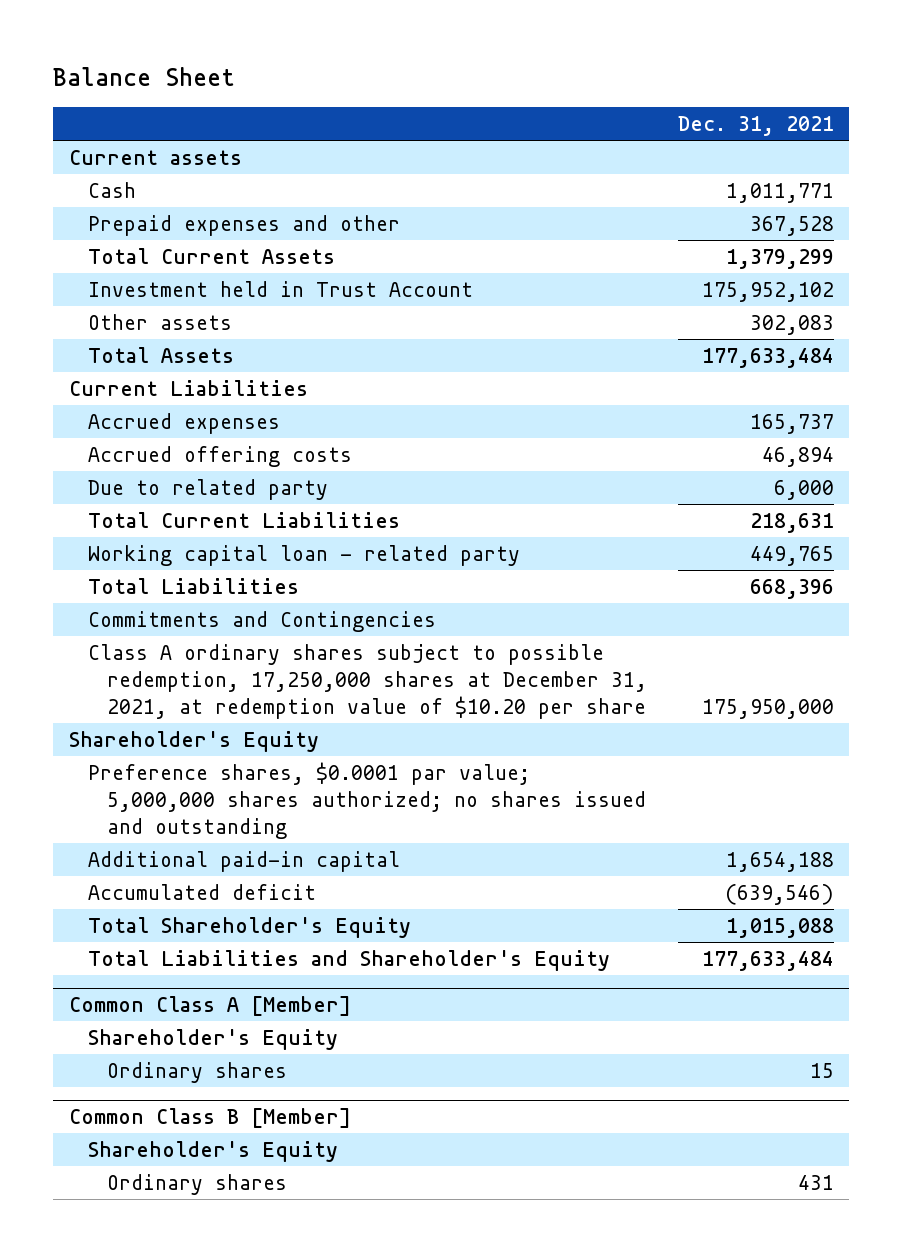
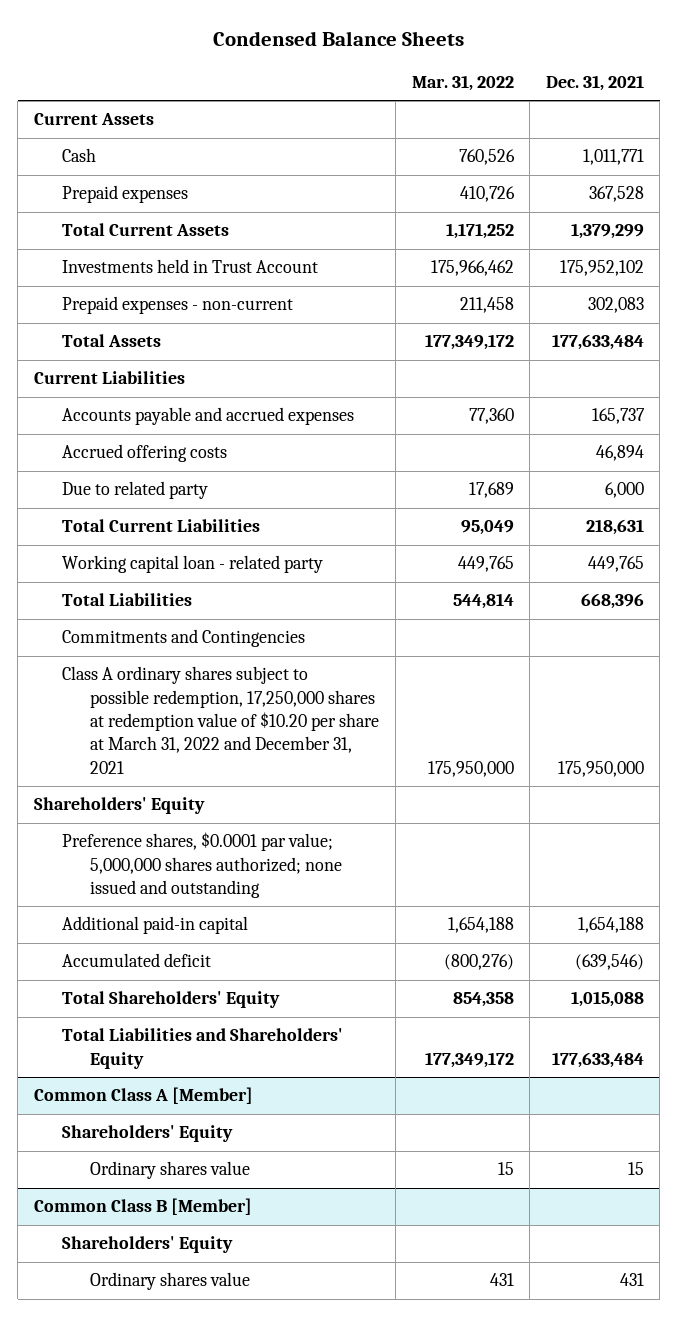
[53,67,236,87] Balance Sheet -> [212,30,464,46] Condensed Balance Sheets
none -> [411,75,514,92] Mar. 31, 2022
[68,149,242,165] Current assets -> [33,113,154,126] Current Assets
[88,214,401,236] Prepaid expenses and other -> [62,185,189,204] Prepaid expenses
[88,280,474,297] Investment held in Trust Account -> [62,259,319,274] Investments held in Trust Account
[88,313,233,330] Other assets -> [62,296,294,315] Prepaid expenses - non-current
[88,412,281,434] Accrued expenses -> [62,407,355,426] Accounts payable and accrued expenses
[88,643,648,720] Class A ordinary shares subject to possible redemption, 17,250,000 shares at December 31, 2021, at redemption value of $10.20 per share -> [62,666,380,774] Class A ordinary shares subject to possible redemption, 17,250,000 shares at redemption value of $10.20 per share at March 31, 2022 and December 31, 2021
[68,730,319,752] Shareholder's Equity -> [33,797,205,815] Shareholders' Equity
[88,761,647,840] Preference shares, $0.0001 par value; 5,000,000 shares authorized; no shares issued and outstanding -> [62,832,343,899] Preference shares, $0.0001 par value; 5,000,000 shares authorized; none issued and outstanding
[88,916,412,938] Total Shareholder's Equity -> [62,991,281,1009] Total Shareholders' Equity
[88,949,611,971] Total Liabilities and Shareholder's Equity -> [62,1028,344,1069] Total Liabilities and Shareholders' Equity
[88,1028,339,1050] Shareholder's Equity -> [62,1125,234,1143] Shareholders' Equity
[107,1061,288,1083] Ordinary shares -> [90,1161,251,1180] Ordinary shares value
[88,1140,339,1162] Shareholder's Equity -> [62,1236,234,1254] Shareholders' Equity
[107,1173,288,1195] Ordinary shares -> [90,1272,251,1291] Ordinary shares value

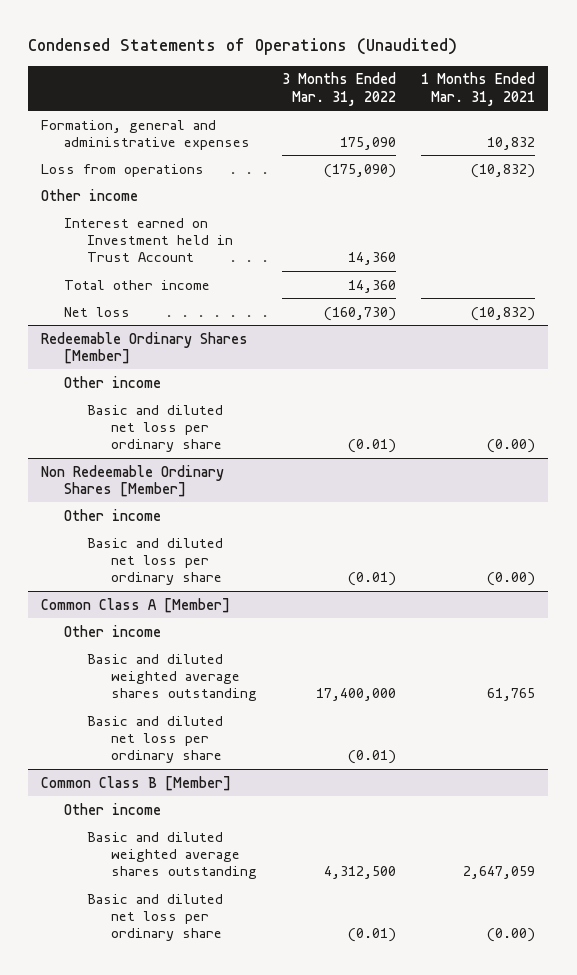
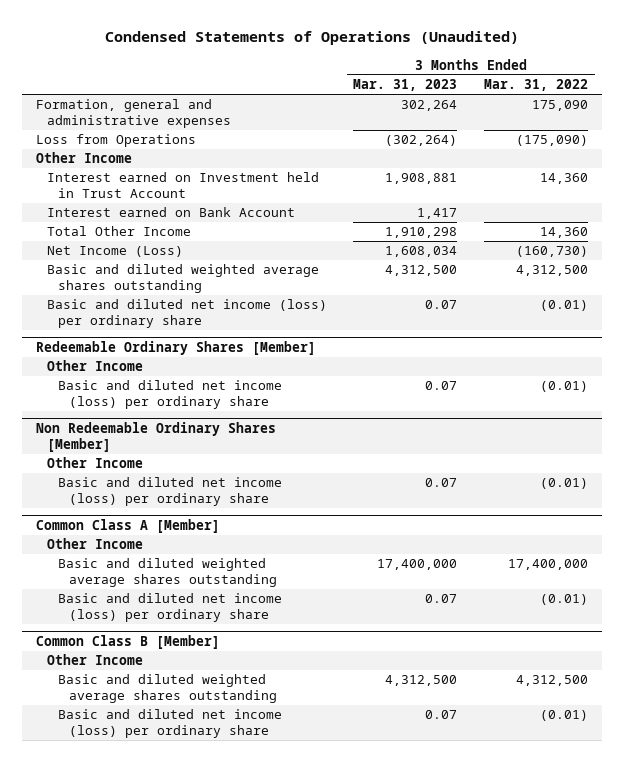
[421,72,536,106] 1 Months Ended Mar. 31, 2021 -> none
none -> [353,79,458,92] Mar. 31, 2023
[41,163,205,177] Loss from operations -> [35,134,196,148] Loss from Operations
[41,188,139,201] Other income -> [35,152,132,164] Other Income
none -> [46,207,295,218] Interest earned on Bank Account
[64,279,211,290] Total other income -> [46,226,191,237] Total Other Income
[64,306,131,317] Net loss -> [46,246,183,258] Net Income (Loss)
none -> [46,264,319,294] Basic and diluted weighted average shares outstanding
none -> [46,299,327,329] Basic and diluted net income (loss) per ordinary share
[64,375,162,388] Other income -> [46,360,143,372] Other Income
[87,404,224,453] Basic and diluted net loss per ordinary share -> [57,380,282,410] Basic and diluted net income (loss) per ordinary share
[64,508,162,521] Other income -> [46,457,143,469] Other Income
[87,537,224,586] Basic and diluted net loss per ordinary share -> [57,477,282,507] Basic and diluted net income (loss) per ordinary share
[64,624,162,637] Other income -> [46,538,143,550] Other Income
[87,715,224,764] Basic and diluted net loss per ordinary share -> [57,593,282,623] Basic and diluted net income (loss) per ordinary share
[64,802,162,815] Other income -> [46,654,143,666] Other Income
[87,893,224,942] Basic and diluted net loss per ordinary share -> [57,709,282,739] Basic and diluted net income (loss) per ordinary share

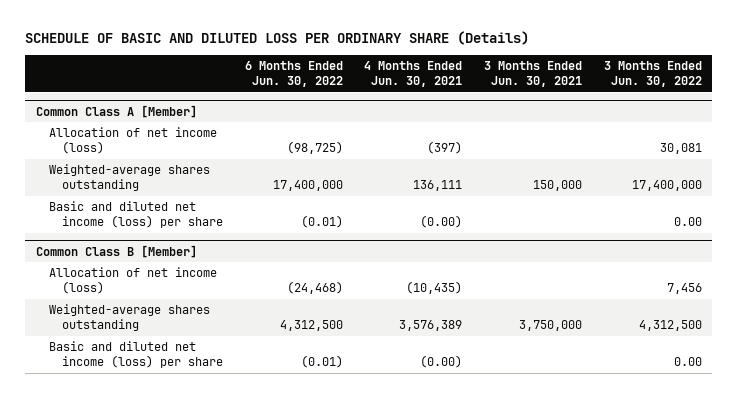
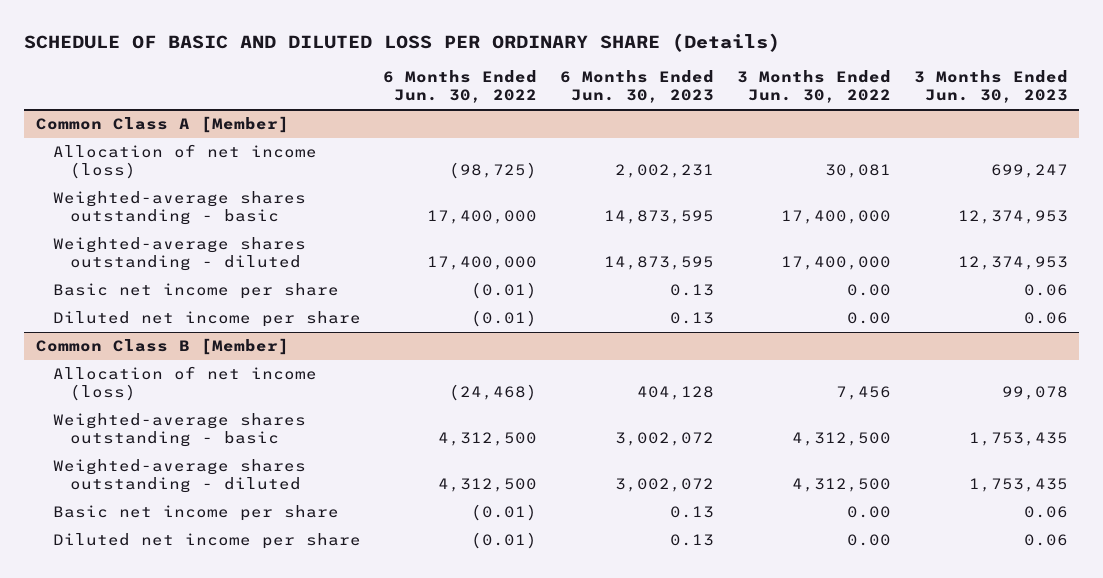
[364,60,463,88] 4 Months Ended Jun. 30, 2021 -> none
[483,60,582,88] 3 Months Ended Jun. 30, 2021 -> none
none -> [560,70,715,104] 6 Months Ended Jun. 30, 2023
none -> [913,70,1068,104] 3 Months Ended Jun. 30, 2023
[48,164,210,192] Weighted-average shares outstanding -> [52,191,306,226] Weighted-average shares outstanding - basic
none -> [52,237,306,272] Weighted-average shares outstanding - diluted
[48,201,223,229] Basic and diluted net income (loss) per share -> [52,283,339,300] Basic net income per share
none -> [52,311,361,328] Diluted net income per share
[48,304,210,332] Weighted-average shares outstanding -> [52,413,306,448] Weighted-average shares outstanding - basic
none -> [52,459,306,494] Weighted-average shares outstanding - diluted
[48,341,223,369] Basic and diluted net income (loss) per share -> [52,505,339,522] Basic net income per share
none -> [52,533,361,550] Diluted net income per share

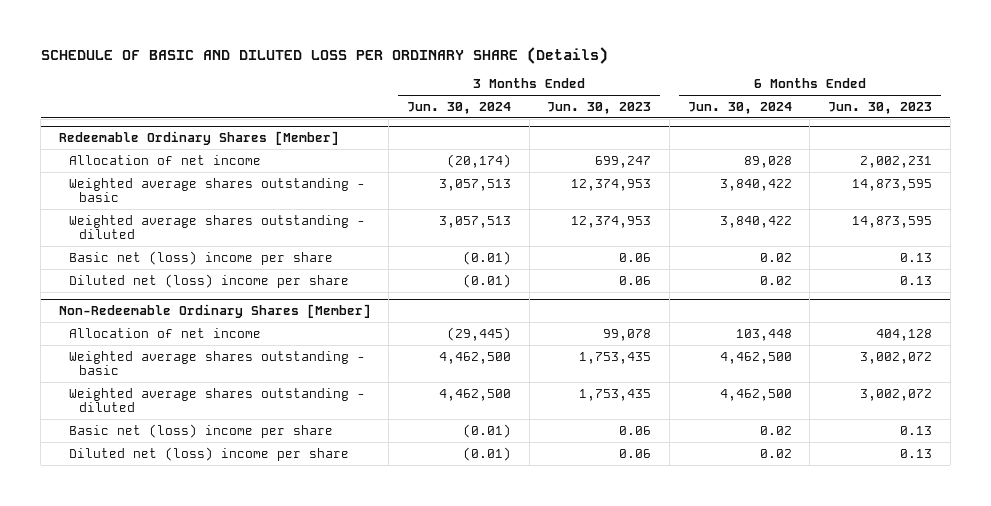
[383,70,538,104] 6 Months Ended Jun. 30, 2022 -> none
[736,70,891,104] 3 Months Ended Jun. 30, 2022 -> none
none -> [407,101,512,114] Jun. 30, 2024
none -> [687,101,792,114] Jun. 30, 2024
[35,116,289,134] Common Class A [Member] -> none
[35,338,289,356] Common Class B [Member] -> none
none -> [58,131,339,146] Redeemable Ordinary Shares [Member]
[52,144,317,180] Allocation of net income (loss) -> [68,154,261,165] Allocation of net income
[52,191,306,226] Weighted-average shares outstanding - basic -> [68,177,365,203] Weighted average shares outstanding - basic
[52,237,306,272] Weighted-average shares outstanding - diluted -> [68,214,365,240] Weighted average shares outstanding - diluted
[52,283,339,300] Basic net income per share -> [68,250,333,265] Basic net (loss) income per share
[52,311,361,328] Diluted net income per share -> [68,273,349,288] Diluted net (loss) income per share
none -> [58,304,371,319] Non-Redeemable Ordinary Shares [Member]
[52,366,317,402] Allocation of net income (loss) -> [68,327,261,338] Allocation of net income
[52,413,306,448] Weighted-average shares outstanding - basic -> [68,350,365,376] Weighted average shares outstanding - basic
[52,459,306,494] Weighted-average shares outstanding - diluted -> [68,387,365,413] Weighted average shares outstanding - diluted
[52,505,339,522] Basic net income per share -> [68,423,333,438] Basic net (loss) income per share
[52,533,361,550] Diluted net income per share -> [68,446,349,461] Diluted net (loss) income per share

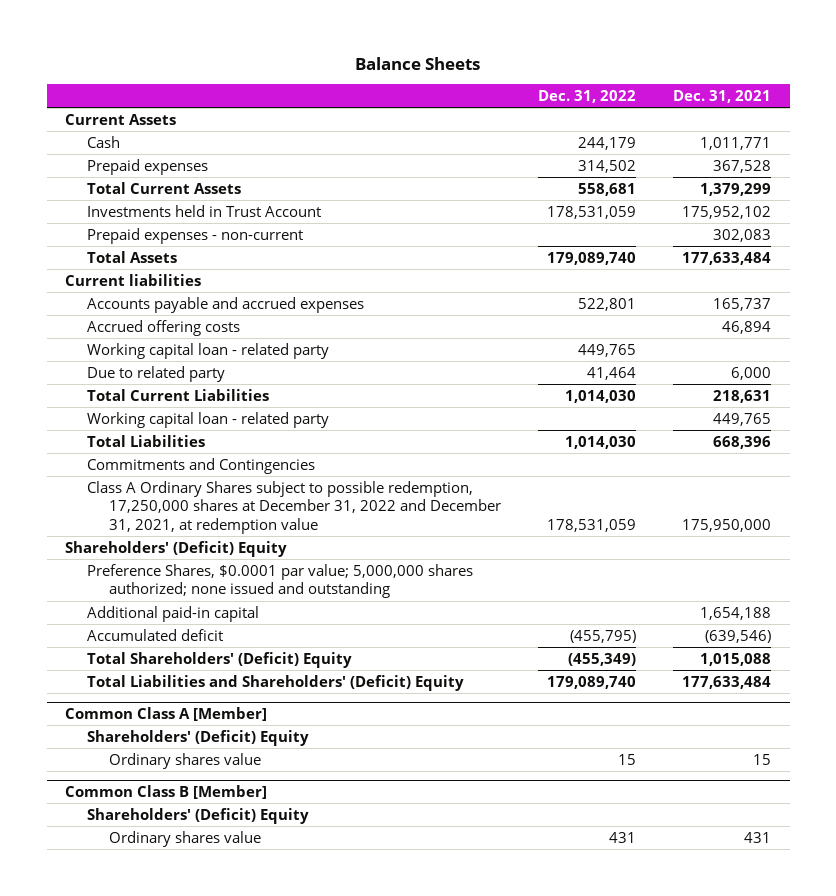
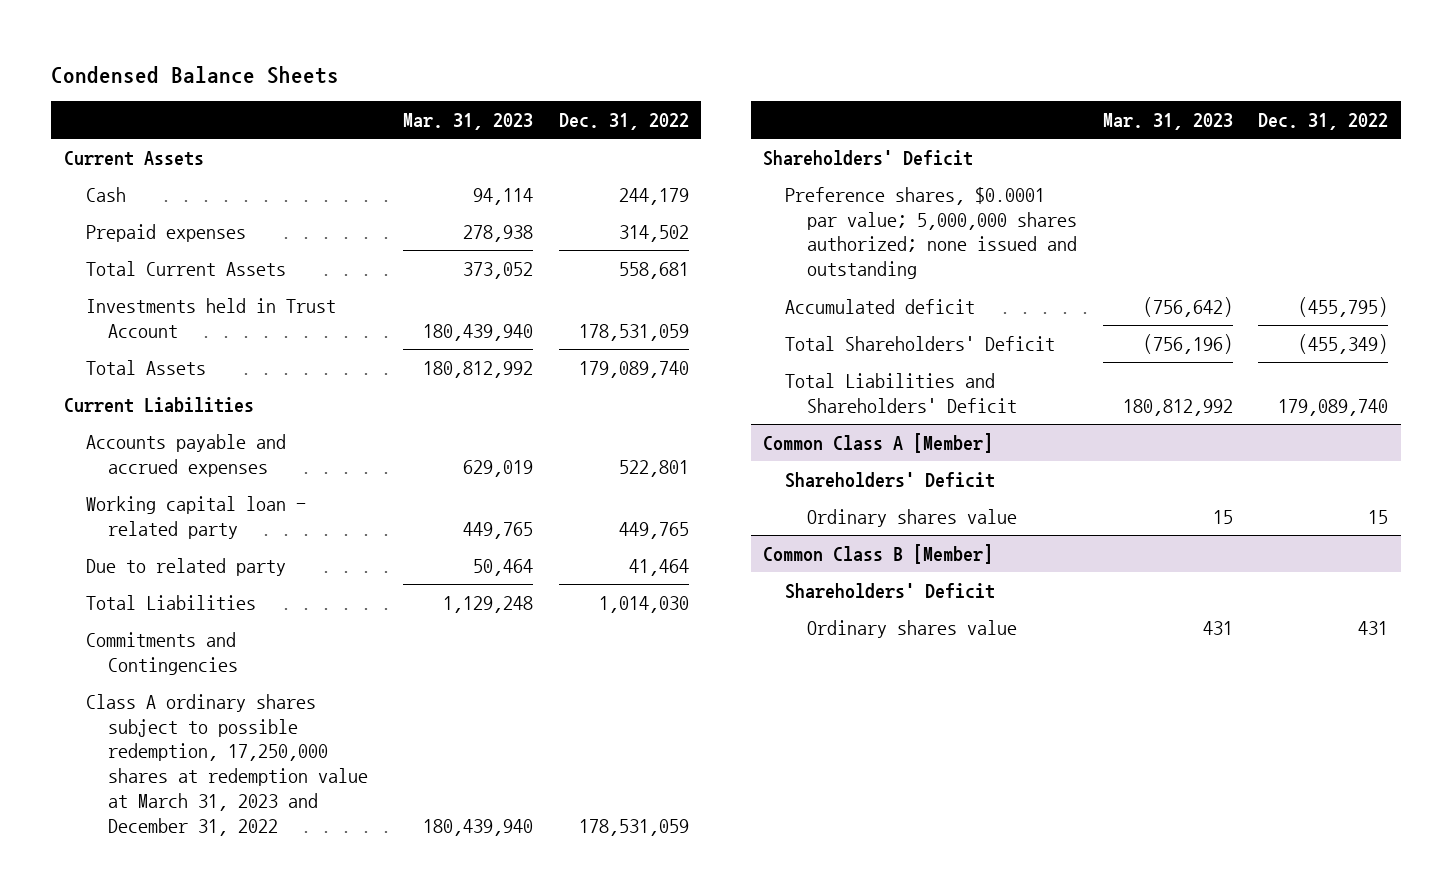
[355,56,481,70] Balance Sheets -> [51,65,340,84] Condensed Balance Sheets
[673,90,772,104] Dec. 31, 2021 -> none
none -> [403,113,534,131] Mar. 31, 2023
[87,227,304,244] Prepaid expenses - non-current -> none
[65,273,202,286] Current liabilities -> [63,396,254,413] Current Liabilities
[87,319,241,336] Accrued offering costs -> none
[87,388,270,401] Total Current Liabilities -> none
[87,411,330,428] Working capital loan - related party -> none
[87,605,260,622] Additional paid-in capital -> none
[87,480,502,535] Class A Ordinary Shares subject to possible redemption, 17,250,000 shares at December 31, 2022 and December 31, 2021, at redemption value -> [85,693,368,836] Class A ordinary shares subject to possible redemption, 17,250,000 shares at redemption value at March 31, 2023 and December 31, 2022
[65,540,288,557] Shareholders' (Deficit) Equity -> [763,149,974,166] Shareholders' Deficit
[87,563,474,599] Preference Shares, $0.0001 par value; 5,000,000 shares authorized; none issued and outstanding -> [785,186,1078,280] Preference shares, $0.0001 par value; 5,000,000 shares authorized; none issued and outstanding
[87,651,353,668] Total Shareholders' (Deficit) Equity -> [785,335,1056,351] Total Shareholders' Deficit
[87,674,465,691] Total Liabilities and Shareholders' (Deficit) Equity -> [785,372,1018,413] Total Liabilities and Shareholders' Deficit
[87,729,310,746] Shareholders' (Deficit) Equity -> [785,471,996,488] Shareholders' Deficit
[87,807,310,824] Shareholders' (Deficit) Equity -> [785,582,996,599] Shareholders' Deficit

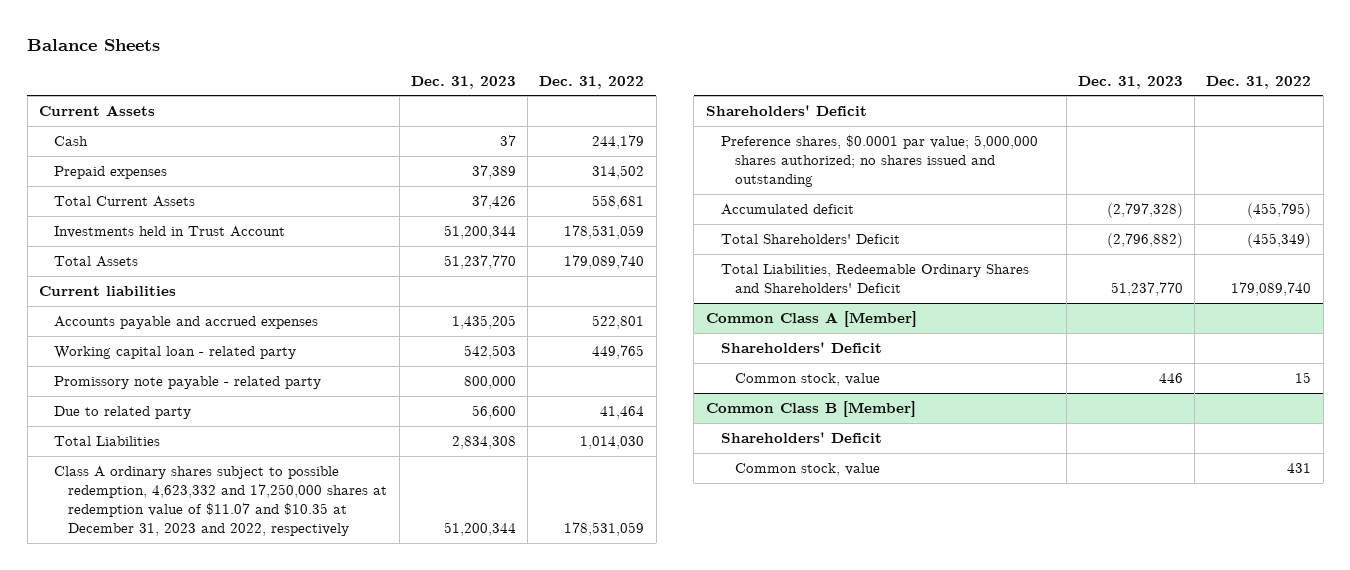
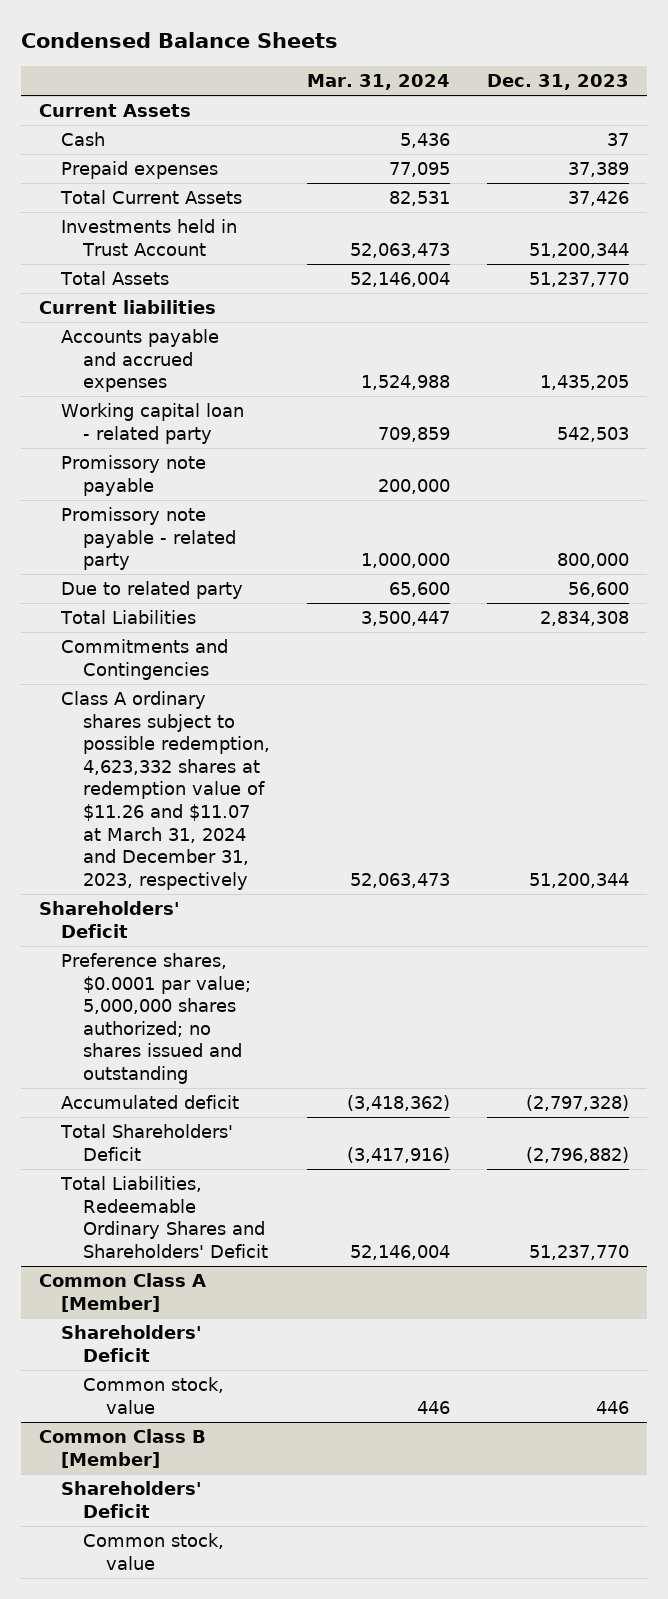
[27,38,161,51] Balance Sheets -> [20,32,338,49] Condensed Balance Sheets
[539,75,645,89] Dec. 31, 2022 -> none
none -> [307,74,451,91] Mar. 31, 2024
none -> [61,455,207,496] Promissory note payable
none -> [61,639,229,680] Commitments and Contingencies
[53,466,388,537] Class A ordinary shares subject to possible redemption, 4,623,332 and 17,250,000 shares at redemption value of $11.07 and $10.35 at December 31, 2023 and 2022, respectively -> [61,691,271,890] Class A ordinary shares subject to possible redemption, 4,623,332 shares at redemption value of $11.26 and $11.07 at March 31, 2024 and December 31, 2023, respectively

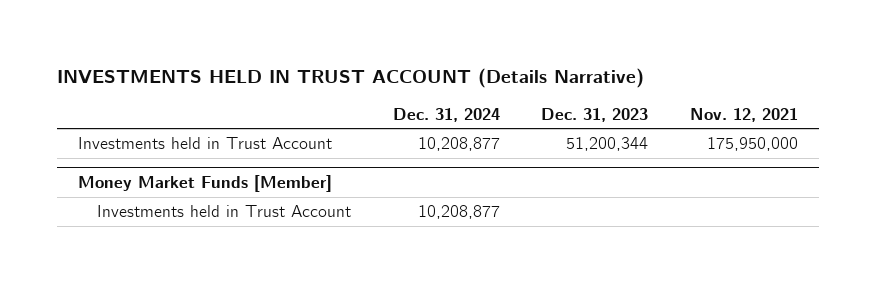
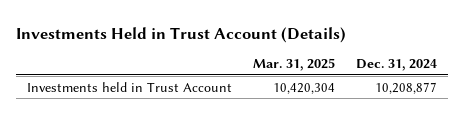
[57,68,645,89] INVESTMENTS HELD IN TRUST ACCOUNT (Details Narrative) -> [16,26,347,43] Investments Held in Trust Account (Details)
[541,107,649,122] Dec. 31, 2023 -> none
[690,107,799,122] Nov. 12, 2021 -> none
none -> [252,58,335,72] Mar. 31, 2025
[78,175,333,193] Money Market Funds [Member] -> none
[96,205,351,218] Investments held in Trust Account -> none

